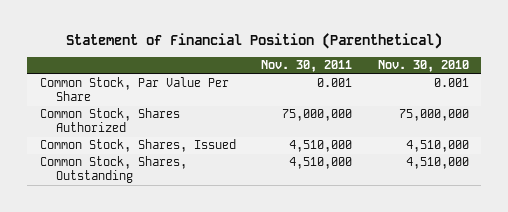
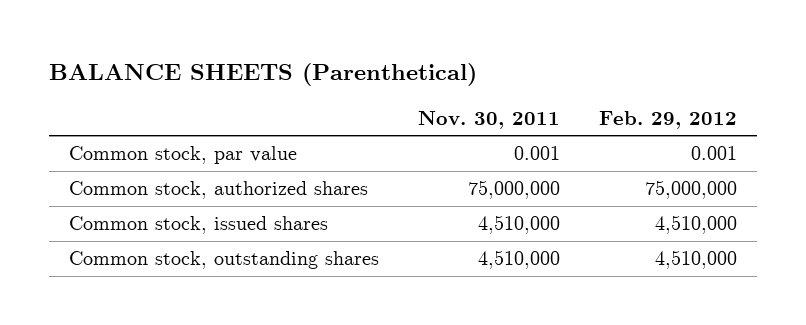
[66,33,443,50] Statement of Financial Position (Parenthetical) -> [49,63,478,87] BALANCE SHEETS (Parenthetical)
[377,60,469,73] Nov. 30, 2010 -> none
none -> [599,110,738,129] Feb. 29, 2012
[39,77,229,102] Common Stock, Par Value Per Share -> [68,146,297,165] Common stock, par value
[39,108,180,133] Common Stock, Shares Authorized -> [68,181,368,200] Common stock, authorized shares
[39,139,236,153] Common Stock, Shares, Issued -> [68,216,328,235] Common stock, issued shares
[39,156,187,184] Common Stock, Shares, Outstanding -> [68,251,379,270] Common stock, outstanding shares

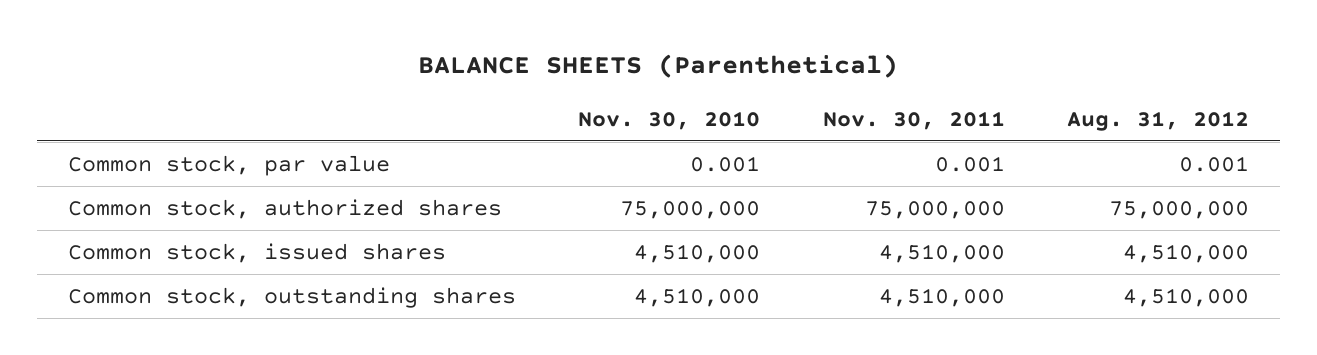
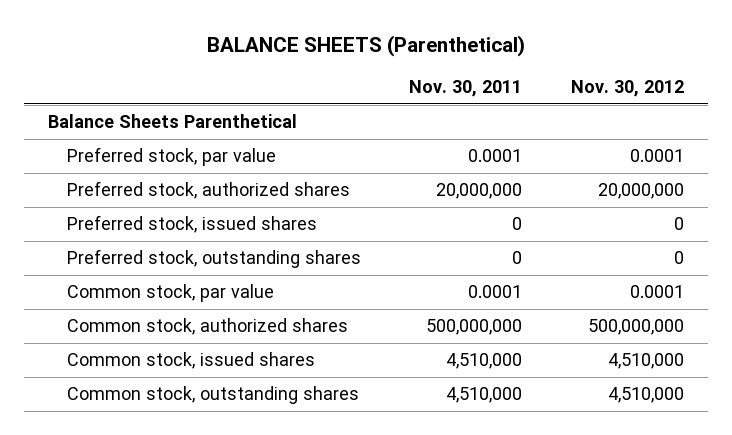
[578,110,761,130] Nov. 30, 2010 -> none
[1067,110,1250,131] Aug. 31, 2012 -> none
none -> [570,79,684,97] Nov. 30, 2012
none -> [48,114,298,129] Balance Sheets Parenthetical
none -> [67,147,277,167] Preferred stock, par value
none -> [67,181,351,200] Preferred stock, authorized shares
none -> [67,215,318,234] Preferred stock, issued shares
none -> [67,249,362,269] Preferred stock, outstanding shares
[934,156,1005,173] 0.001 -> [468,285,523,299] 0.0001
[864,201,1005,220] 75,000,000 -> [426,319,523,336] 500,000,000

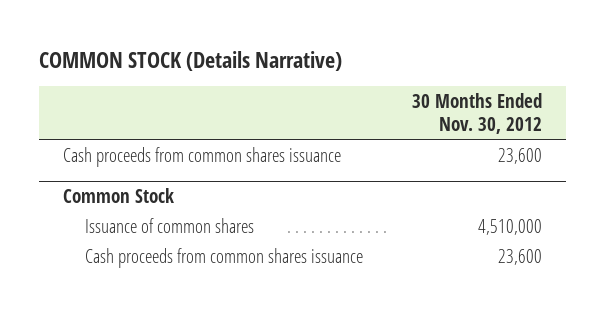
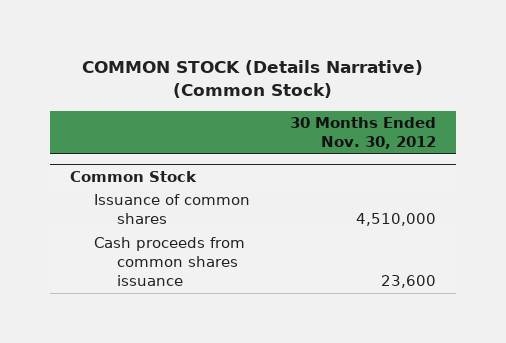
[38,50,342,71] COMMON STOCK (Details Narrative) -> [82,60,424,99] COMMON STOCK (Details Narrative) (Common Stock)
[63,146,342,167] Cash proceeds from common shares issuance -> none

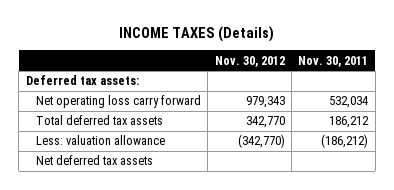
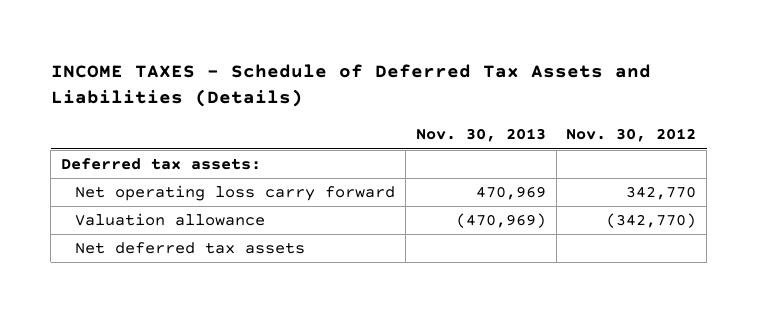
[118,25,274,42] INCOME TAXES (Details) -> [50,64,651,108] INCOME TAXES - Schedule of Deferred Tax Assets and Liabilities (Details)
[298,55,369,67] Nov. 30, 2011 -> none
none -> [415,128,546,143] Nov. 30, 2013
[35,115,163,126] Total deferred tax assets -> none
[245,96,285,109] 979,343 -> [626,186,697,201] 342,770
[35,135,165,146] Less: valuation allowance -> [75,213,266,227] Valuation allowance

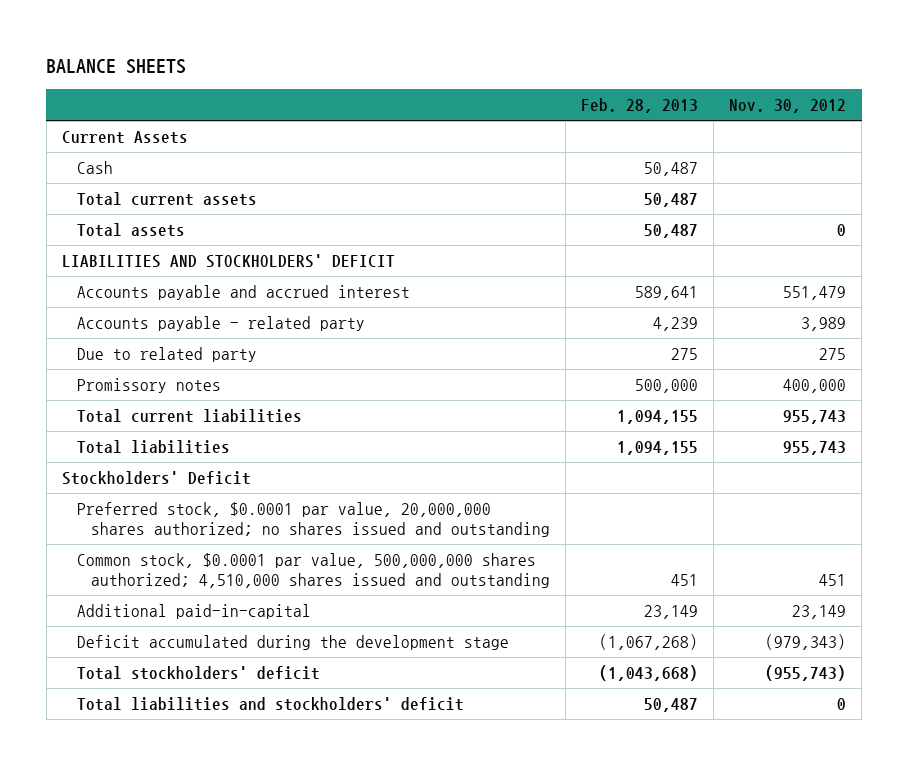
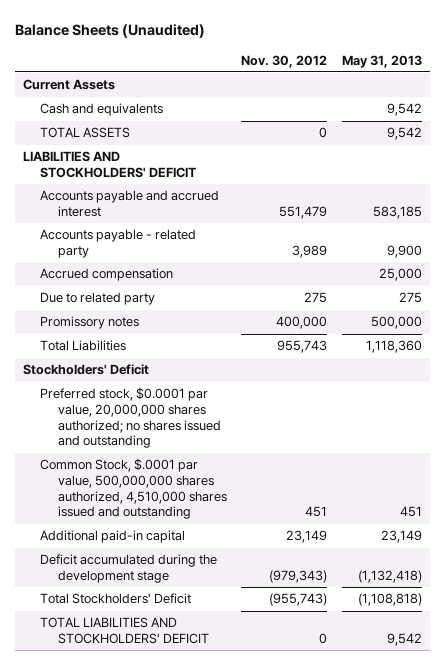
[46,59,187,75] BALANCE SHEETS -> [15,24,206,39] Balance Sheets (Unaudited)
[581,98,699,114] Feb. 28, 2013 -> none
none -> [342,54,423,68] May 31, 2013
[76,160,113,174] Cash -> none
[76,191,257,206] Total current assets -> none
none -> [40,103,164,117] Cash and equivalents
[76,222,185,237] Total assets -> [40,127,131,139] TOTAL ASSETS
none -> [40,268,174,282] Accrued compensation
[76,408,302,423] Total current liabilities -> none
[76,439,230,454] Total liabilities -> [40,340,127,352] Total Liabilities
[76,552,551,588] Common stock, $0.0001 par value, 500,000,000 shares authorized; 4,510,000 shares issued and outstanding -> [40,458,227,520] Common Stock, $.0001 par value, 500,000,000 shares authorized, 4,510,000 shares issued and outstanding
[76,603,311,619] Additional paid-in-capital -> [40,530,186,544] Additional paid-in capital
[76,665,320,680] Total stockholders' deficit -> [40,593,192,605] Total Stockholders' Deficit
[76,696,464,711] Total liabilities and stockholders' deficit -> [40,617,209,645] TOTAL LIABILITIES AND STOCKHOLDERS' DEFICIT

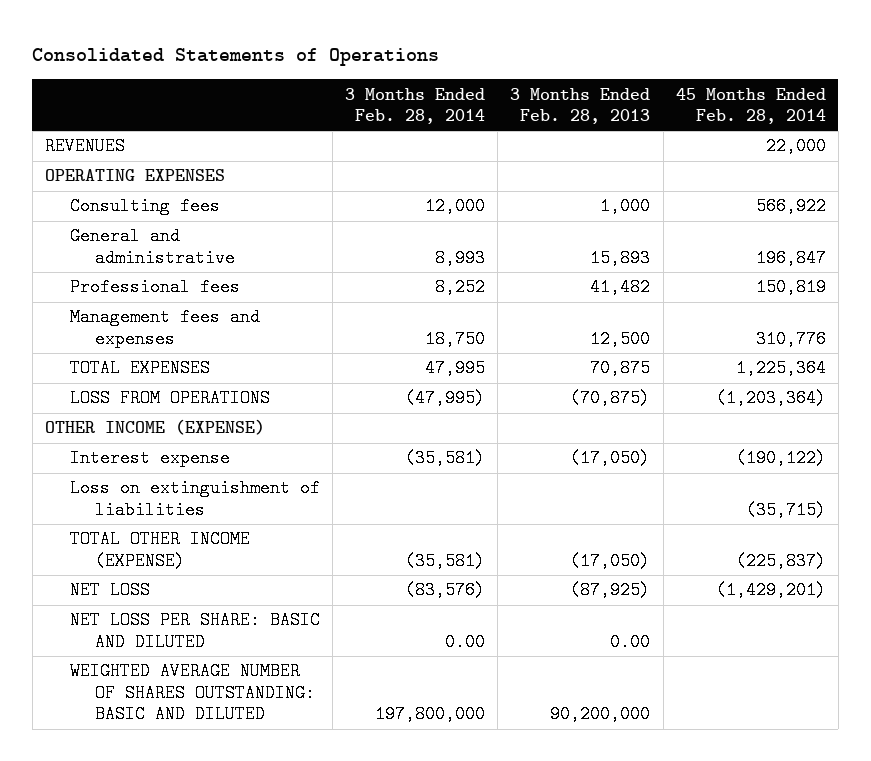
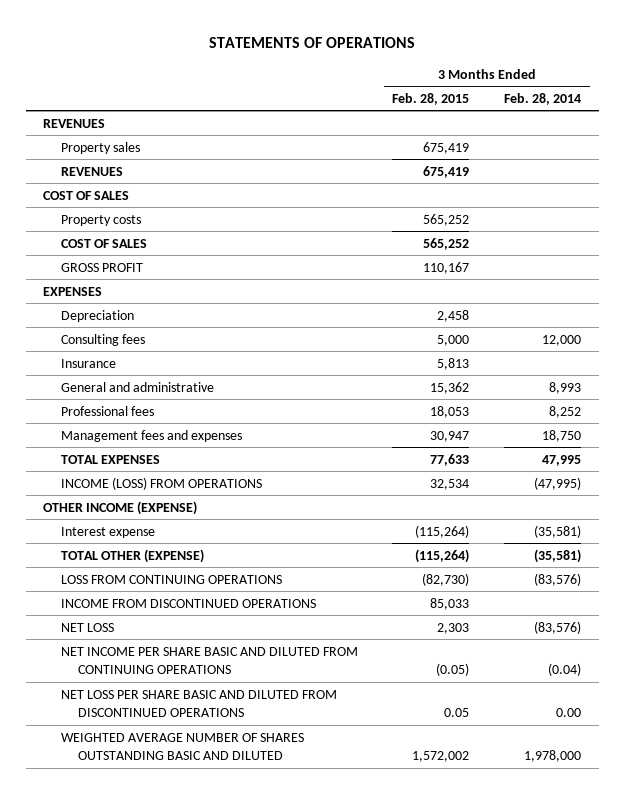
[32,47,440,66] Consolidated Statements of Operations -> [209,36,416,48] STATEMENTS OF OPERATIONS
[510,87,651,125] 3 Months Ended Feb. 28, 2013 -> none
[675,87,826,125] 45 Months Ended Feb. 28, 2014 -> none
none -> [392,92,470,105] Feb. 28, 2015
none -> [60,141,140,154] Property sales
none -> [60,166,123,176] REVENUES
none -> [43,190,130,200] COST OF SALES
none -> [60,214,141,226] Property costs
none -> [60,238,147,248] COST OF SALES
none -> [60,262,143,272] GROSS PROFIT
[44,169,225,182] OPERATING EXPENSES -> [43,286,103,296] EXPENSES
none -> [60,309,134,322] Depreciation
none -> [60,358,116,368] Insurance
[69,389,270,408] LOSS FROM OPERATIONS -> [60,476,262,490] INCOME (LOSS) FROM OPERATIONS
[69,479,320,519] Loss on extinguishment of liabilities -> none
[69,530,250,570] TOTAL OTHER INCOME (EXPENSE) -> [60,548,204,563] TOTAL OTHER (EXPENSE)
none -> [60,574,282,584] LOSS FROM CONTINUING OPERATIONS
none -> [60,598,316,608] INCOME FROM DISCONTINUED OPERATIONS
[69,611,320,651] NET LOSS PER SHARE: BASIC AND DILUTED -> [60,646,358,675] NET INCOME PER SHARE BASIC AND DILUTED FROM CONTINUING OPERATIONS
[445,632,486,651] 0.00 -> [548,663,582,677] (0.04)
none -> [60,689,337,718] NET LOSS PER SHARE BASIC AND DILUTED FROM DISCONTINUED OPERATIONS
[69,662,315,724] WEIGHTED AVERAGE NUMBER OF SHARES OUTSTANDING: BASIC AND DILUTED -> [60,732,304,761] WEIGHTED AVERAGE NUMBER OF SHARES OUTSTANDING BASIC AND DILUTED
[375,705,486,724] 197,800,000 -> [524,750,582,763] 1,978,000

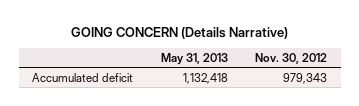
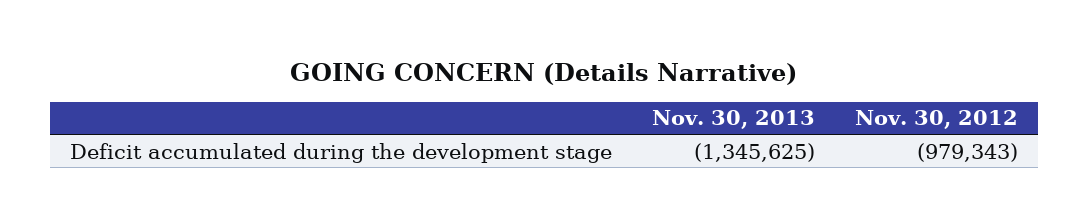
[160,52,228,65] May 31, 2013 -> none
none -> [651,110,815,130] Nov. 30, 2013
[32,72,134,82] Accumulated deficit -> [69,142,612,163] Deficit accumulated during the development stage
[283,72,328,84] 979,343 -> [916,142,1018,162] (979,343)

